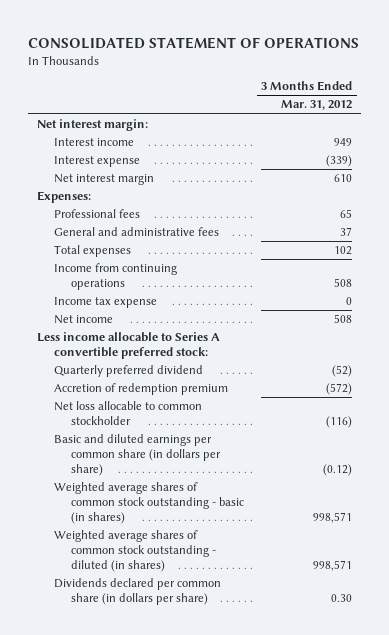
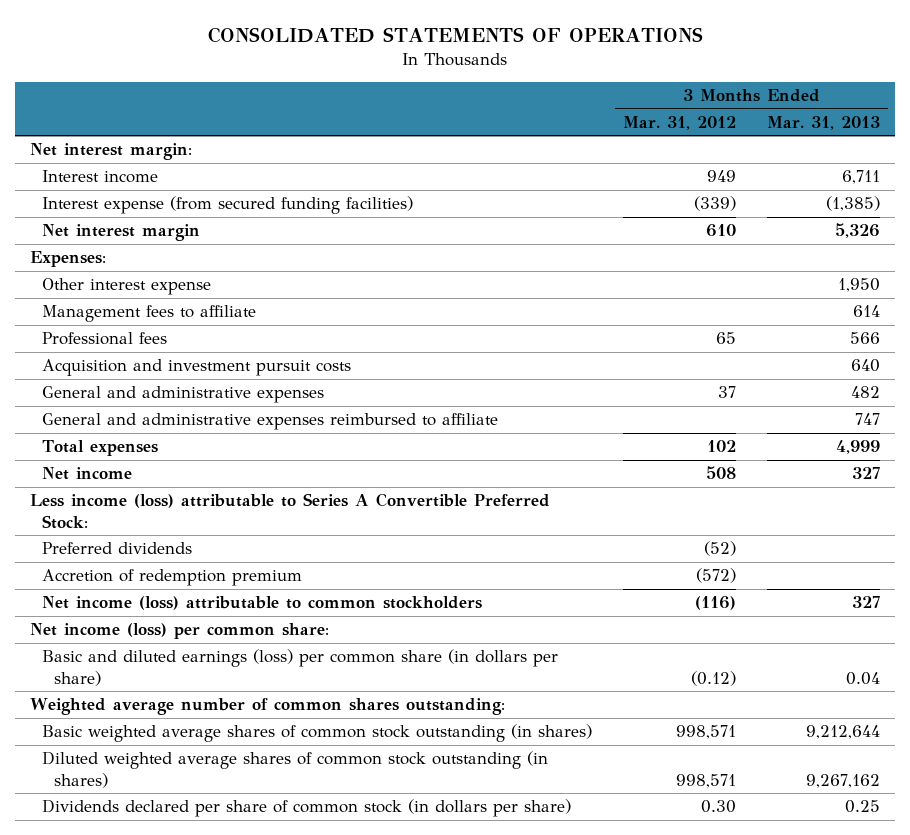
[28,36,360,49] CONSOLIDATED STATEMENT OF OPERATIONS -> [208,26,704,43] CONSOLIDATED STATEMENTS OF OPERATIONS
none -> [766,115,880,130] Mar. 31, 2013
[54,156,141,168] Interest expense -> [42,196,414,215] Interest expense (from secured funding facilities)
none -> [42,278,212,296] Other interest expense
none -> [42,305,257,323] Management fees to affiliate
none -> [42,359,352,377] Acquisition and investment pursuit costs
[54,227,220,237] General and administrative fees -> [42,386,325,404] General and administrative expenses
none -> [42,413,499,431] General and administrative expenses reimbursed to affiliate
[54,263,178,290] Income from continuing operations -> none
[54,297,158,309] Income tax expense -> none
[37,332,221,359] Less income allocable to Series A convertible preferred stock: -> [30,493,551,530] Less income (loss) attributable to Series A Convertible Preferred Stock:
[54,365,204,378] Quarterly preferred dividend -> [42,542,193,555] Preferred dividends
[54,401,203,425] Net loss allocable to common stockholder -> [42,596,483,611] Net income (loss) attributable to common stockholders
none -> [30,623,330,640] Net income (loss) per common share:
[54,434,221,476] Basic and diluted earnings per common share (in dollars per share) -> [42,649,559,687] Basic and diluted earnings (loss) per common share (in dollars per share)
none -> [30,698,506,716] Weighted average number of common shares outstanding:
[54,482,244,524] Weighted average shares of common stock outstanding - basic (in shares) -> [42,724,593,743] Basic weighted average shares of common stock outstanding (in shares)
[54,530,216,572] Weighted average shares of common stock outstanding - diluted (in shares) -> [42,751,549,789] Diluted weighted average shares of common stock outstanding (in shares)
[54,578,222,605] Dividends declared per common share (in dollars per share) -> [42,799,572,818] Dividends declared per share of common stock (in dollars per share)

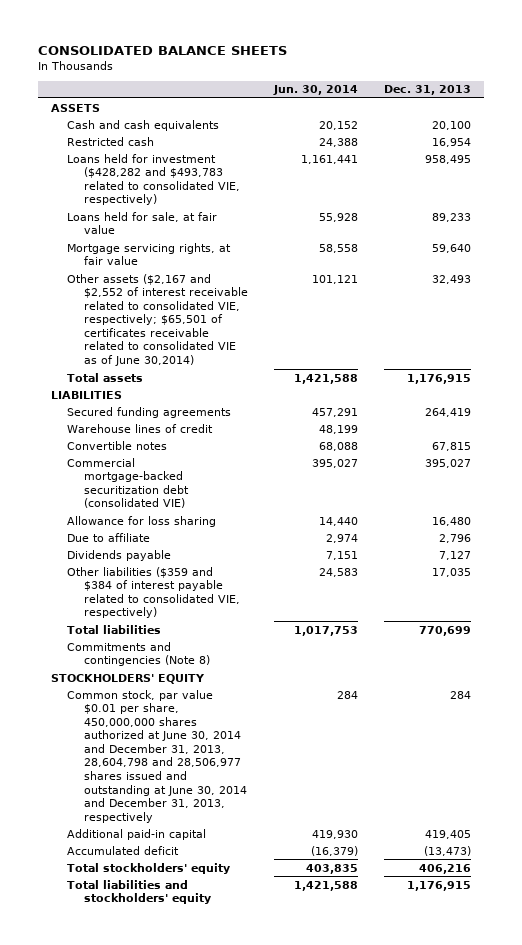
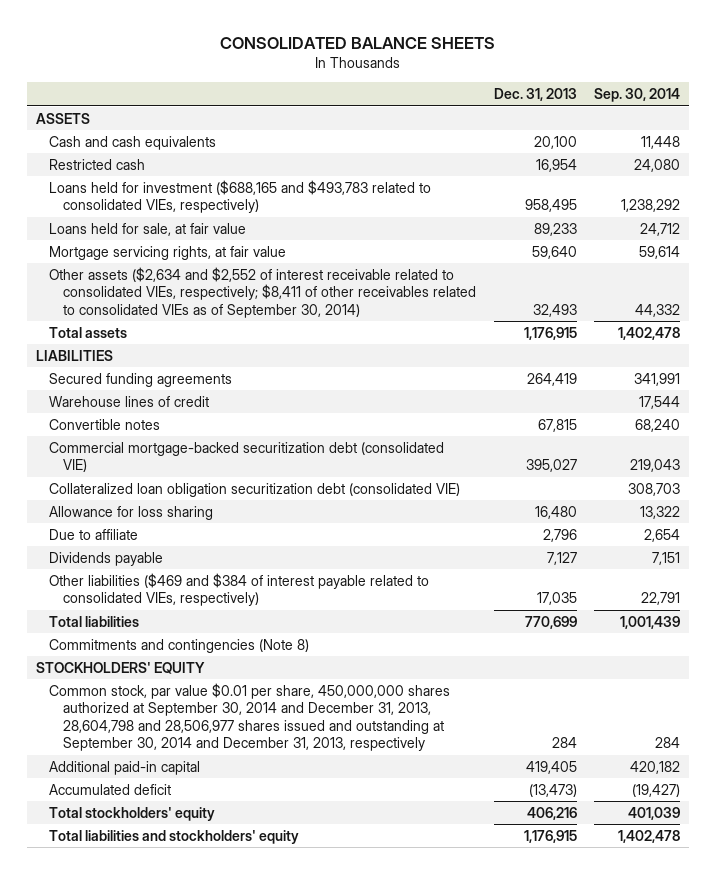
[272,85,358,96] Jun. 30, 2014 -> none
none -> [594,88,681,103] Sep. 30, 2014
[67,153,240,206] Loans held for investment ($428,282 and $493,783 related to consolidated VIE, respectively) -> [49,179,432,214] Loans held for investment ($688,165 and $493,783 related to consolidated VIEs, respectively)
[67,273,248,367] Other assets ($2,167 and $2,552 of interest receivable related to consolidated VIE, respectively; $65,501 of certificates receivable related to consolidated VIE as of June 30,2014) -> [49,266,477,318] Other assets ($2,634 and $2,552 of interest receivable related to consolidated VIEs, respectively; $8,411 of other receivables related to consolidated VIEs as of September 30, 2014)
none -> [49,482,461,497] Collateralized loan obligation securitization debt (consolidated VIE)
[67,566,240,619] Other liabilities ($359 and $384 of interest payable related to consolidated VIE, respectively) -> [49,572,430,607] Other liabilities ($469 and $384 of interest payable related to consolidated VIEs, respectively)
[67,689,247,823] Common stock, par value $0.01 per share, 450,000,000 shares authorized at June 30, 2014 and December 31, 2013, 28,604,798 and 28,506,977 shares issued and outstanding at June 30, 2014 and December 31, 2013, respectively -> [49,682,451,752] Common stock, par value $0.01 per share, 450,000,000 shares authorized at September 30, 2014 and December 31, 2013, 28,604,798 and 28,506,977 shares issued and outstanding at September 30, 2014 and December 31, 2013, respectively

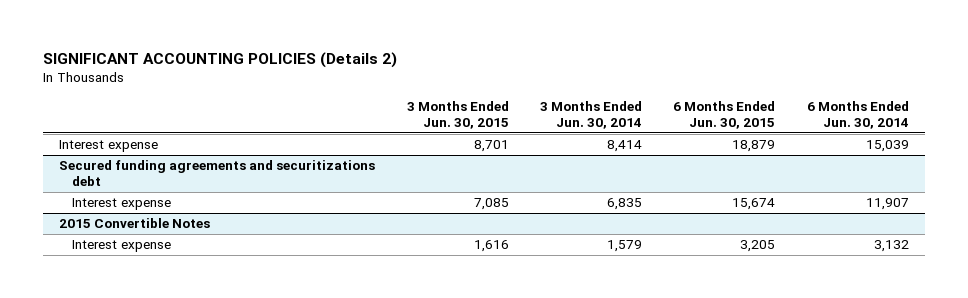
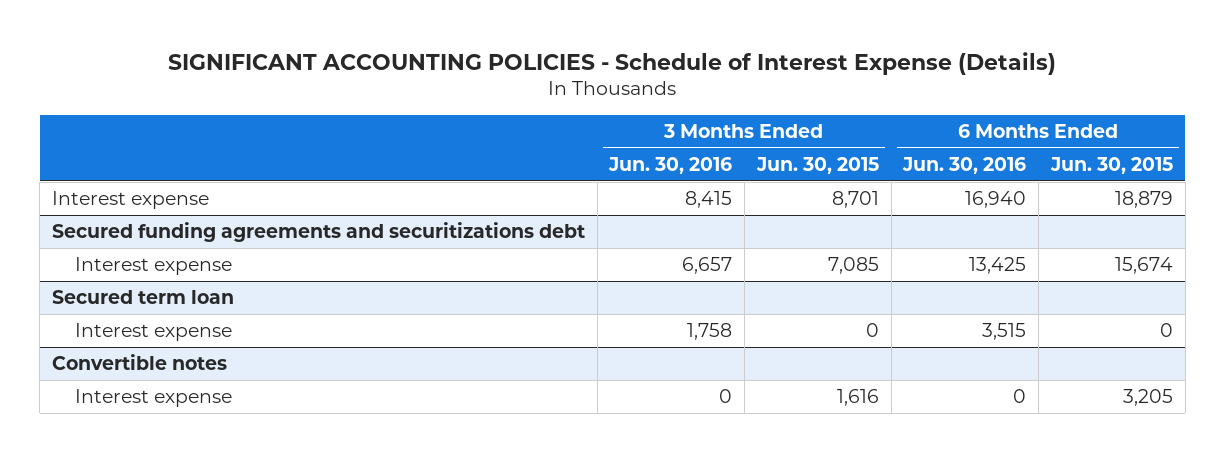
[43,52,398,69] SIGNIFICANT ACCOUNTING POLICIES (Details 2) -> [168,51,1057,75] SIGNIFICANT ACCOUNTING POLICIES - Schedule of Interest Expense (Details)
[540,100,643,129] 3 Months Ended Jun. 30, 2014 -> none
[806,100,909,129] 6 Months Ended Jun. 30, 2014 -> none
none -> [608,157,733,175] Jun. 30, 2016
none -> [902,157,1027,175] Jun. 30, 2016
none -> [51,290,234,305] Secured term loan
none -> [75,323,233,342] Interest expense
[59,218,211,229] 2015 Convertible Notes -> [51,354,227,371] Convertible notes

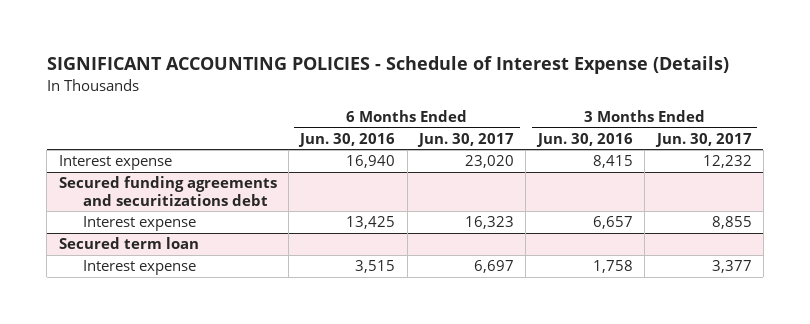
[755,157,879,175] Jun. 30, 2015 -> none
[1049,157,1173,175] Jun. 30, 2015 -> none
none -> [417,132,515,147] Jun. 30, 2017
none -> [654,132,752,147] Jun. 30, 2017
[51,354,227,371] Convertible notes -> none
[75,389,233,408] Interest expense -> none

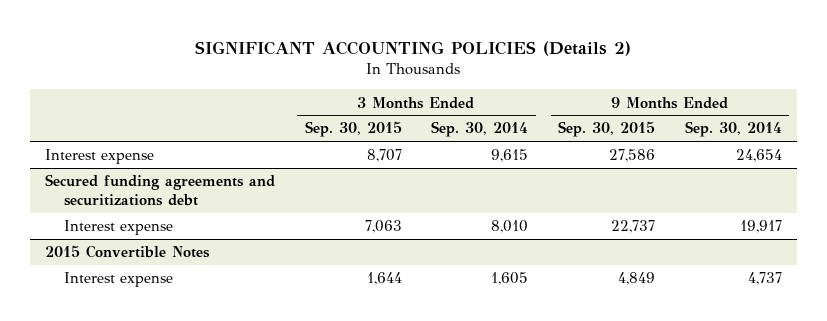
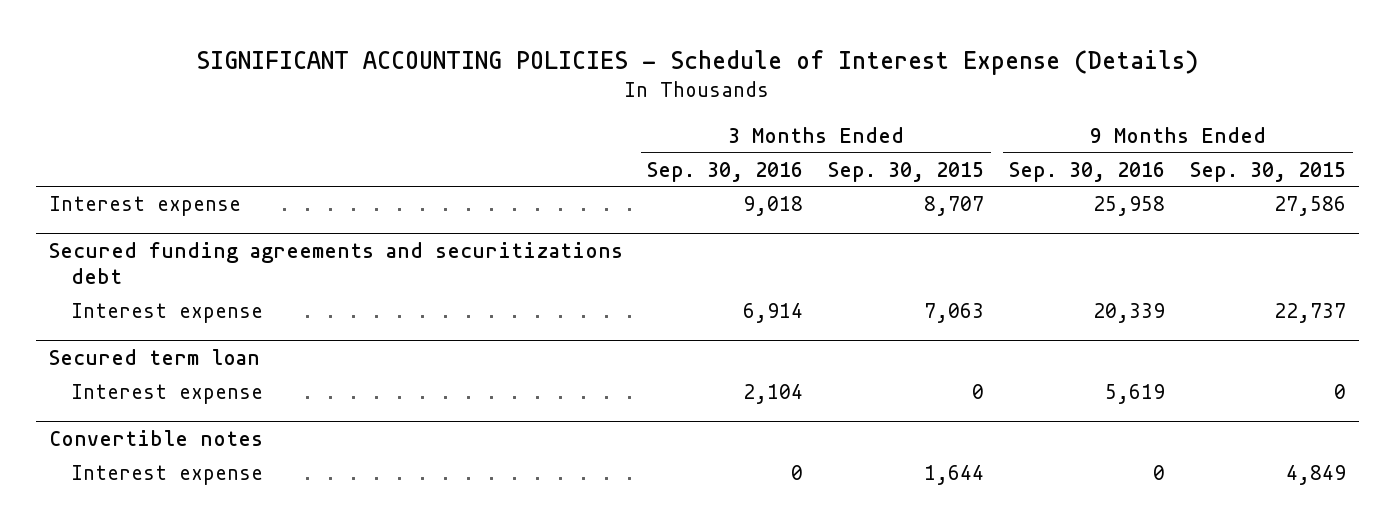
[195,40,632,56] SIGNIFICANT ACCOUNTING POLICIES (Details 2) -> [196,49,1199,75] SIGNIFICANT ACCOUNTING POLICIES - Schedule of Interest Expense (Details)
[431,121,529,138] Sep. 30, 2014 -> none
[684,121,782,138] Sep. 30, 2014 -> none
none -> [647,161,804,182] Sep. 30, 2016
none -> [1009,161,1166,182] Sep. 30, 2016
none -> [48,349,260,366] Secured term loan
none -> [70,384,263,405] Interest expense
[44,245,210,259] 2015 Convertible Notes -> [48,430,263,447] Convertible notes

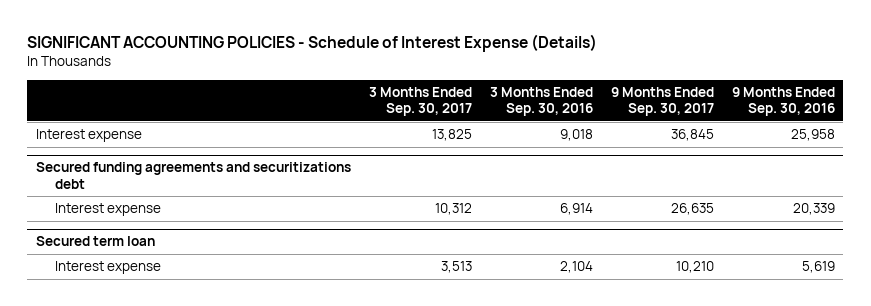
[828,161,985,182] Sep. 30, 2015 -> none
[1190,161,1347,182] Sep. 30, 2015 -> none
none -> [368,86,472,117] 3 Months Ended Sep. 30, 2017
none -> [610,86,714,117] 9 Months Ended Sep. 30, 2017
[48,430,263,447] Convertible notes -> none
[70,465,263,486] Interest expense -> none

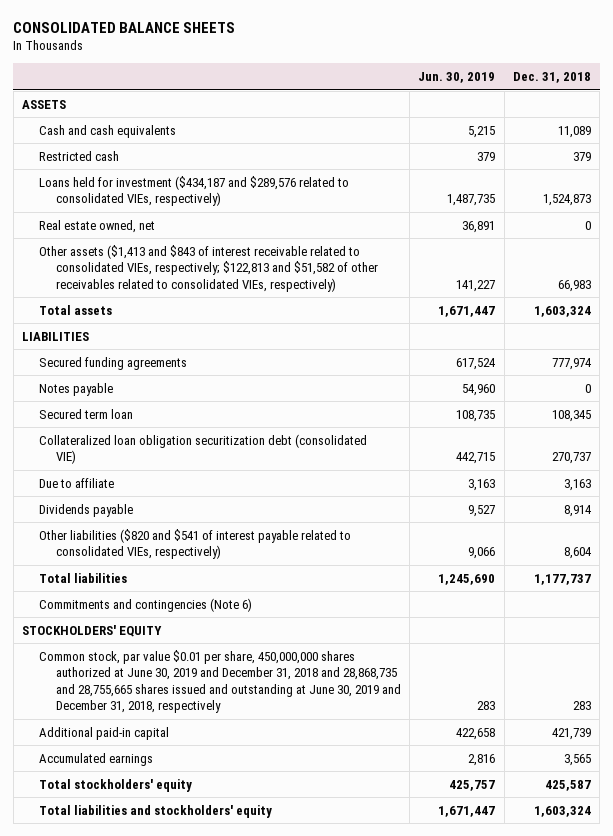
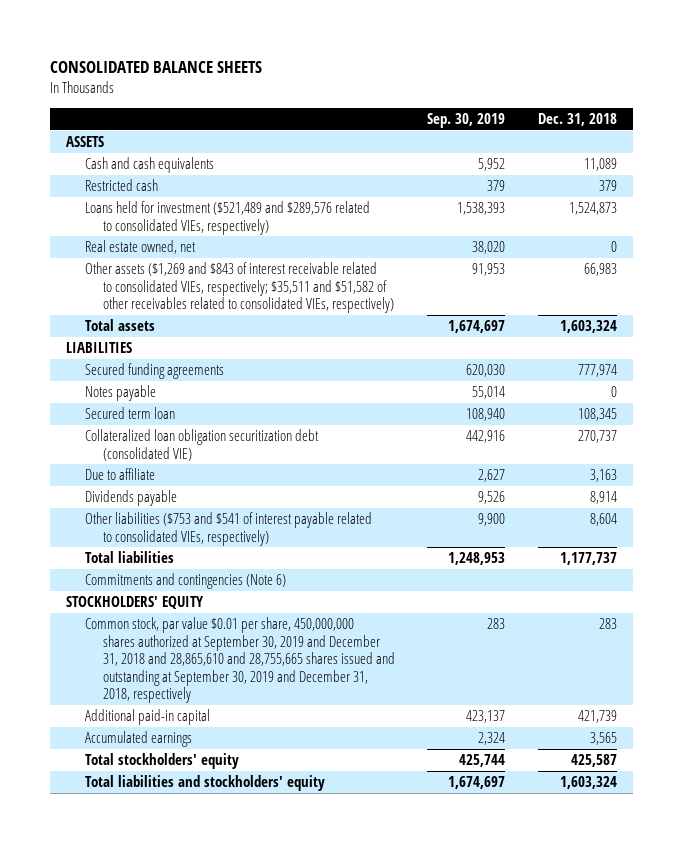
[418,72,496,84] Jun. 30, 2019 -> none
none -> [427,113,506,129] Sep. 30, 2019
[38,175,349,207] Loans held for investment ($434,187 and $289,576 related to consolidated VIEs, respectively) -> [84,201,370,235] Loans held for investment ($521,489 and $289,576 related to consolidated VIEs, respectively)
[38,244,378,292] Other assets ($1,413 and $843 of interest receivable related to consolidated VIEs, respectively; $122,813 and $51,582 of other receivables related to consolidated VIEs, respectively) -> [84,262,395,314] Other assets ($1,269 and $843 of interest receivable related to consolidated VIEs, respectively; $35,511 and $51,582 of other receivables related to consolidated VIEs, respectively)
[38,528,351,560] Other liabilities ($820 and $541 of interest payable related to consolidated VIEs, respectively) -> [84,512,372,546] Other liabilities ($753 and $541 of interest payable related to consolidated VIEs, respectively)
[38,649,401,714] Common stock, par value $0.01 per share, 450,000,000 shares authorized at June 30, 2019 and December 31, 2018 and 28,868,735 and 28,755,665 shares issued and outstanding at June 30, 2019 and December 31, 2018, respectively -> [84,617,396,704] Common stock, par value $0.01 per share, 450,000,000 shares authorized at September 30, 2019 and December 31, 2018 and 28,865,610 and 28,755,665 shares issued and outstanding at September 30, 2019 and December 31, 2018, respectively

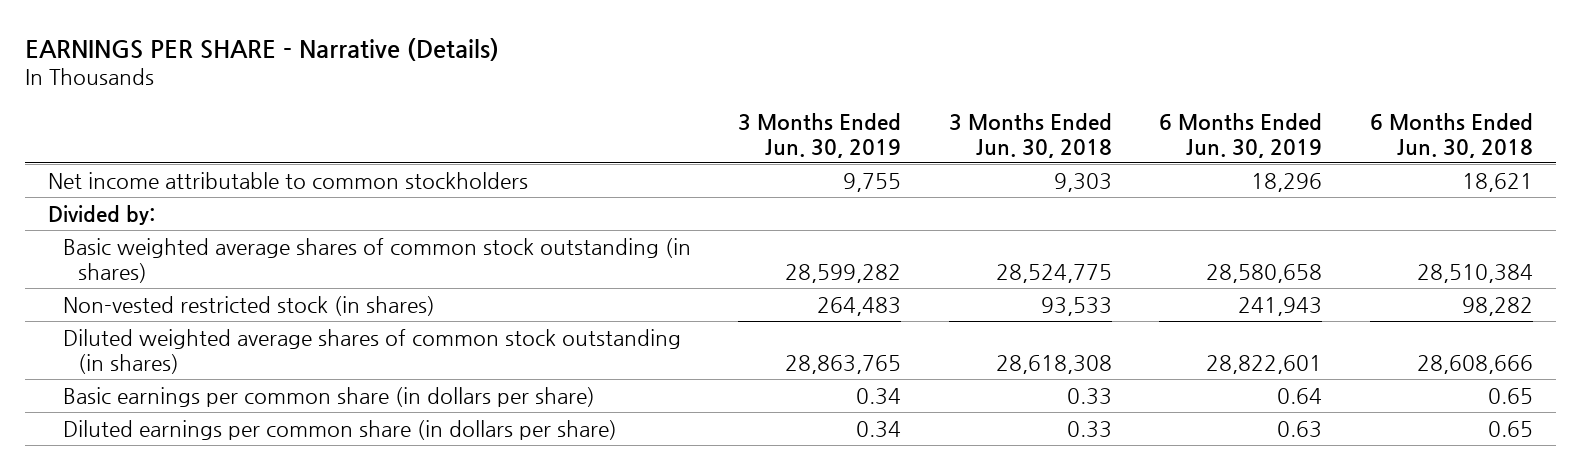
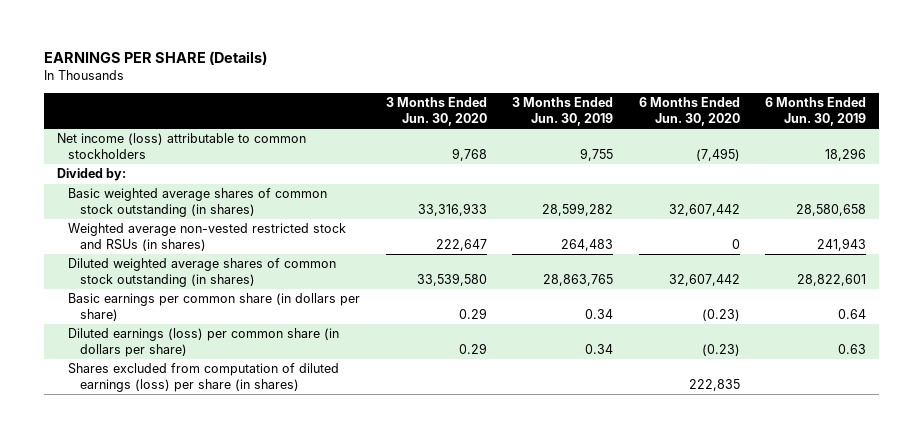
[24,37,499,61] EARNINGS PER SHARE - Narrative (Details) -> [43,51,267,66] EARNINGS PER SHARE (Details)
[948,112,1112,158] 3 Months Ended Jun. 30, 2018 -> none
[1369,112,1533,158] 6 Months Ended Jun. 30, 2018 -> none
none -> [385,97,487,126] 3 Months Ended Jun. 30, 2020
none -> [638,97,740,126] 6 Months Ended Jun. 30, 2020
[48,171,529,189] Net income attributable to common stockholders -> [56,133,306,159] Net income (loss) attributable to common stockholders
[63,295,436,316] Non-vested restricted stock (in shares) -> [68,223,347,251] Weighted average non-vested restricted stock and RSUs (in shares)
[63,419,618,440] Diluted earnings per common share (in dollars per share) -> [68,328,340,357] Diluted earnings (loss) per common share (in dollars per share)
none -> [68,363,340,392] Shares excluded from computation of diluted earnings (loss) per share (in shares)

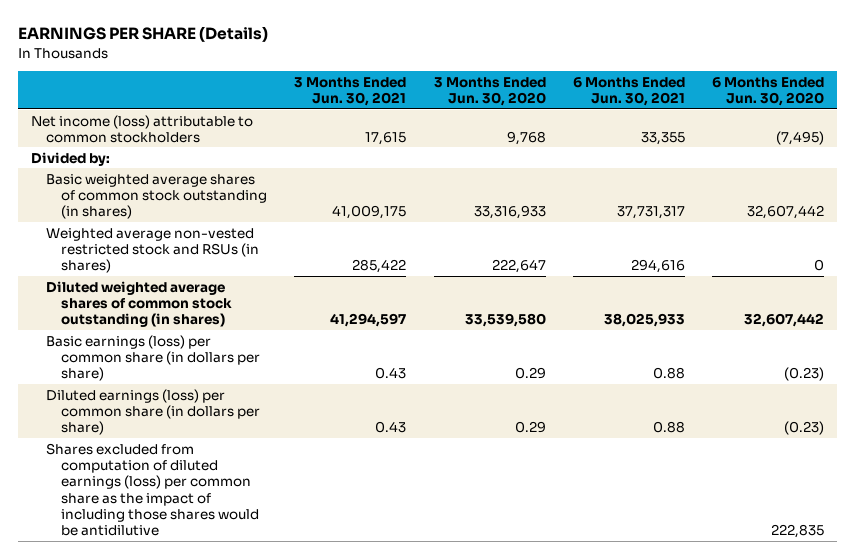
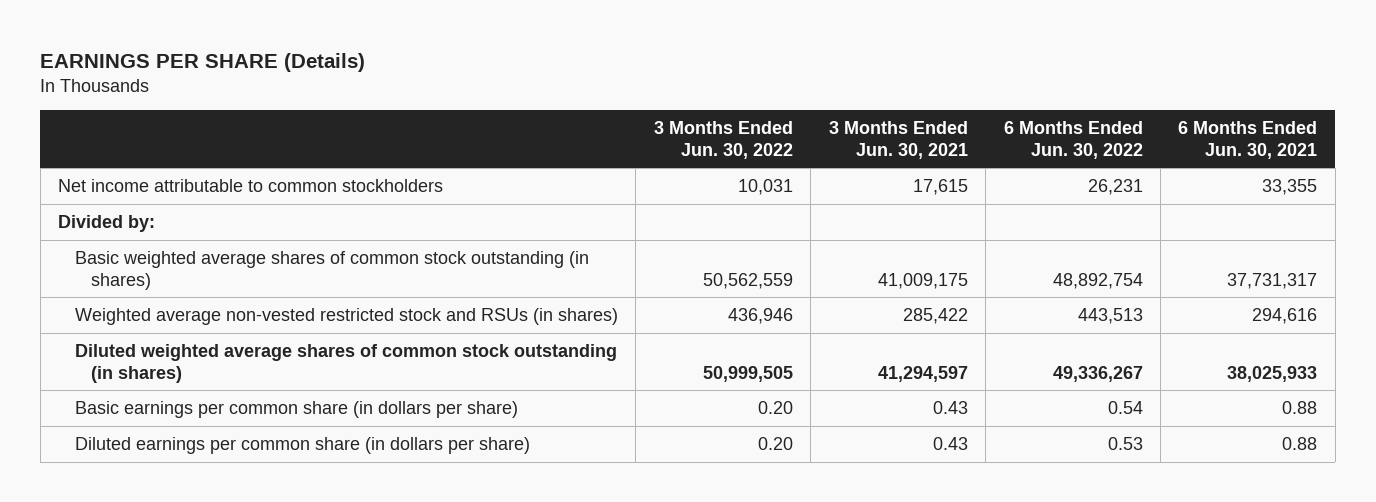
[433,76,546,107] 3 Months Ended Jun. 30, 2020 -> none
[711,76,824,107] 6 Months Ended Jun. 30, 2020 -> none
none -> [653,121,793,159] 3 Months Ended Jun. 30, 2022
none -> [1003,121,1143,159] 6 Months Ended Jun. 30, 2022
[31,114,254,143] Net income (loss) attributable to common stockholders -> [58,178,444,192] Net income attributable to common stockholders
[46,442,260,537] Shares excluded from computation of diluted earnings (loss) per common share as the impact of including those shares would be antidilutive -> none
[46,334,261,382] Basic earnings (loss) per common share (in dollars per share) -> [74,400,518,418] Basic earnings per common share (in dollars per share)
[46,388,261,436] Diluted earnings (loss) per common share (in dollars per share) -> [74,436,530,454] Diluted earnings per common share (in dollars per share)

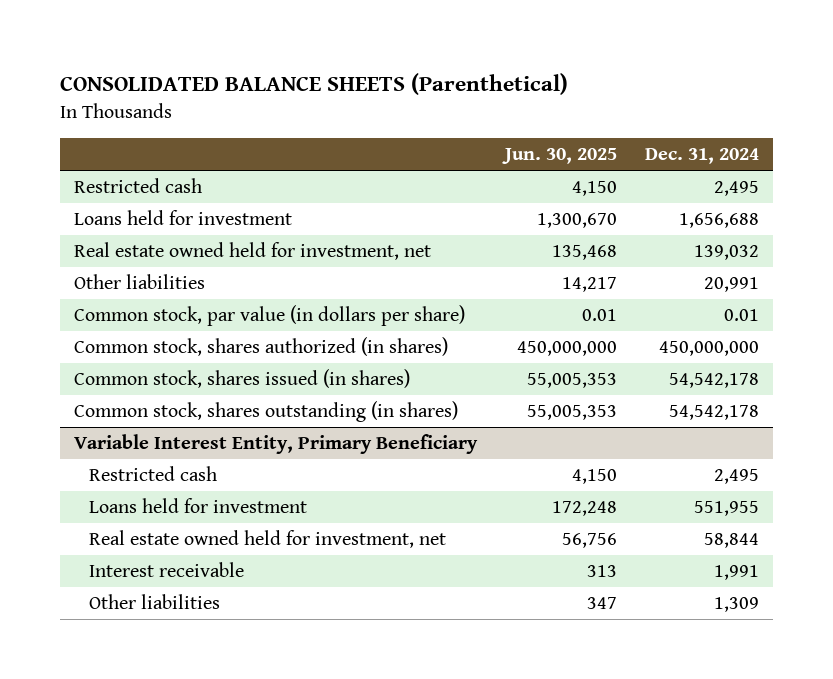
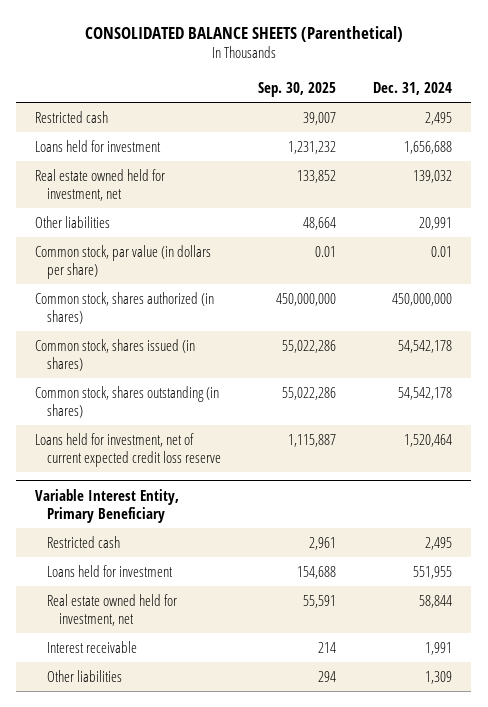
[502,148,618,165] Jun. 30, 2025 -> none
none -> [258,81,337,97] Sep. 30, 2025
none -> [35,432,222,467] Loans held for investment, net of current expected credit loss reserve

